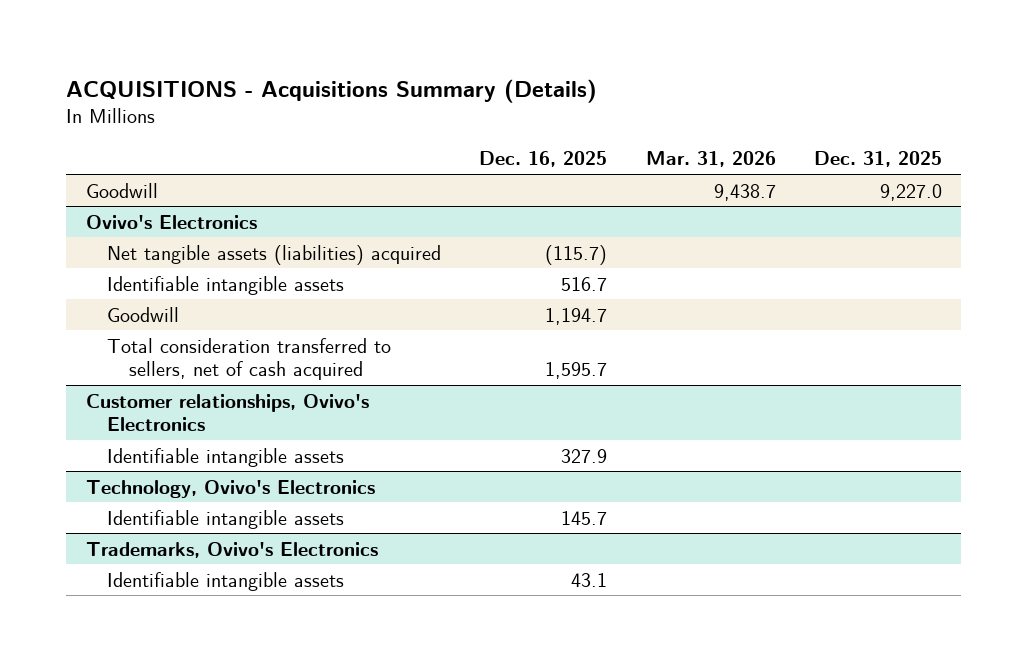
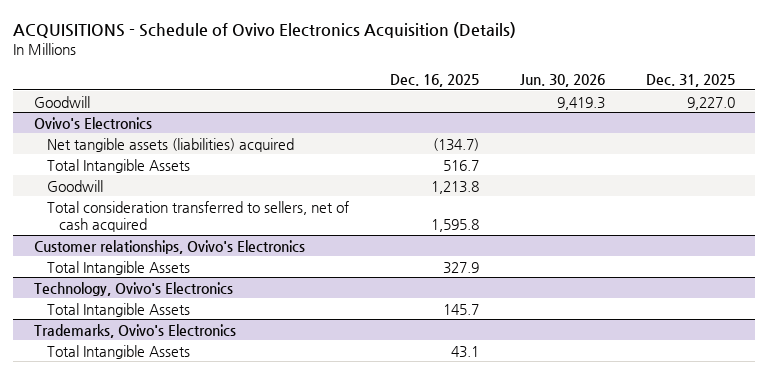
[66,78,598,103] ACQUISITIONS - Acquisitions Summary (Details) -> [13,22,517,39] ACQUISITIONS - Schedule of Ovivo Electronics Acquisition (Details)
[645,151,776,168] Mar. 31, 2026 -> none
none -> [519,73,605,87] Jun. 30, 2026
[545,244,608,265] (115.7) -> [432,137,479,151] (134.7)
[107,275,345,295] Identifiable intangible assets -> [46,158,190,173] Total Intangible Assets
[545,307,608,325] 1,194.7 -> [430,180,479,194] 1,213.8
[545,362,608,380] 1,595.7 -> [430,219,479,233] 1,595.8
[107,447,345,467] Identifiable intangible assets -> [46,260,190,275] Total Intangible Assets
[107,509,345,529] Identifiable intangible assets -> [46,302,190,317] Total Intangible Assets
[107,571,345,591] Identifiable intangible assets -> [46,344,190,359] Total Intangible Assets

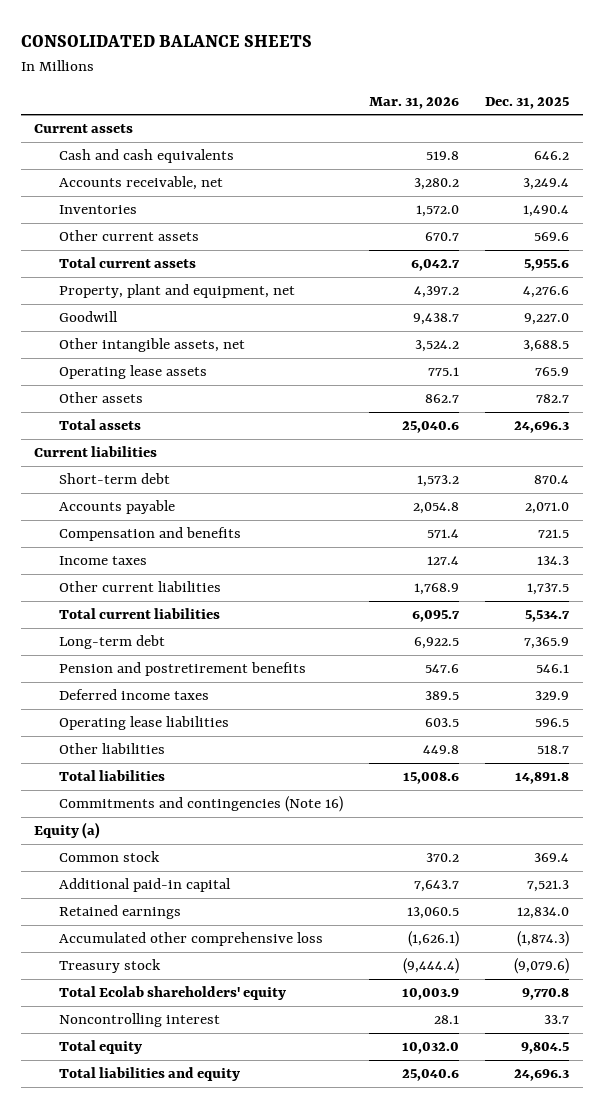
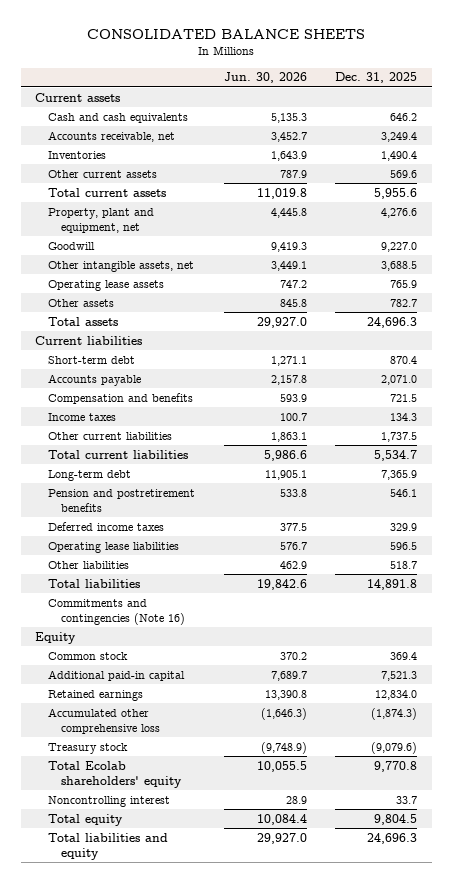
[369,96,460,109] Mar. 31, 2026 -> none
none -> [223,72,307,84] Jun. 30, 2026
[34,822,101,840] Equity (a) -> [34,631,76,644] Equity

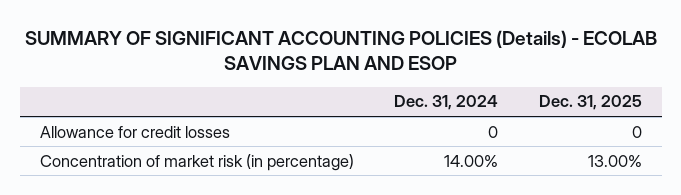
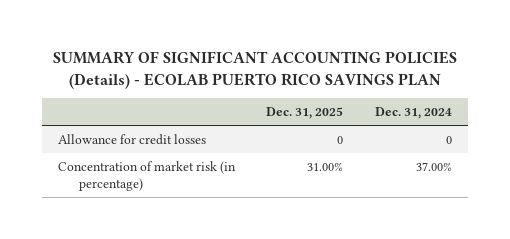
[24,30,657,71] SUMMARY OF SIGNIFICANT ACCOUNTING POLICIES (Details) - ECOLAB SAVINGS PLAN AND ESOP -> [52,51,457,89] SUMMARY OF SIGNIFICANT ACCOUNTING POLICIES (Details) - ECOLAB PUERTO RICO SAVINGS PLAN
[444,154,499,167] 14.00% -> [415,161,452,171] 37.00%
[587,154,642,167] 13.00% -> [307,161,344,171] 31.00%

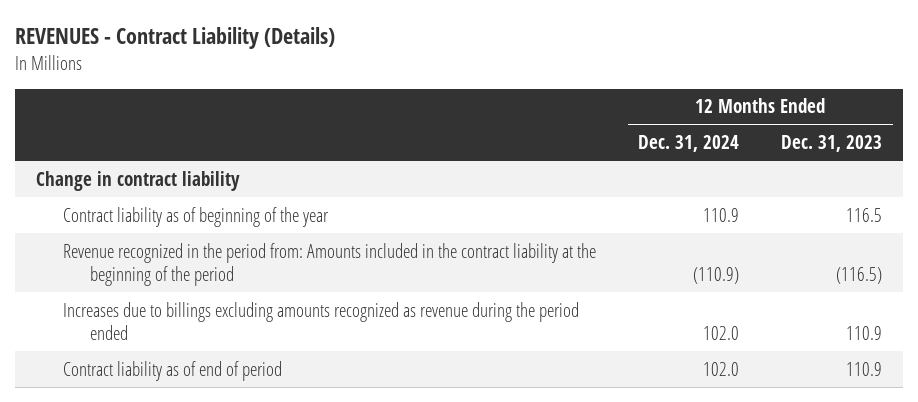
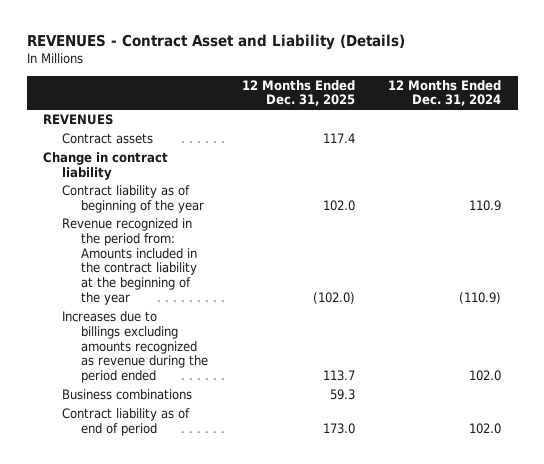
[15,27,336,50] REVENUES - Contract Liability (Details) -> [26,34,405,51] REVENUES - Contract Asset and Liability (Details)
[781,134,883,152] Dec. 31, 2023 -> none
none -> [241,79,355,107] 12 Months Ended Dec. 31, 2025
none -> [43,113,114,125] REVENUES
none -> [62,132,154,144] Contract assets
[63,242,597,287] Revenue recognized in the period from: Amounts included in the contract liability at the beginning of the period -> [62,217,198,306] Revenue recognized in the period from: Amounts included in the contract liability at the beginning of the year
none -> [62,388,193,400] Business combinations

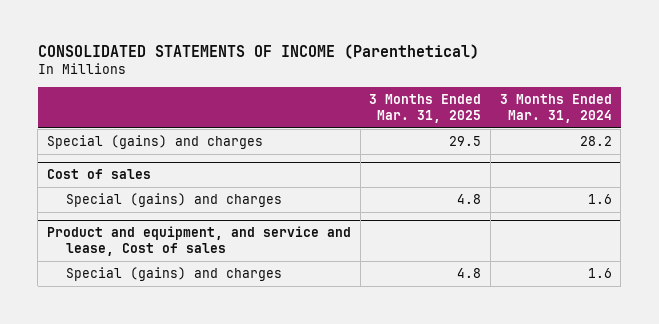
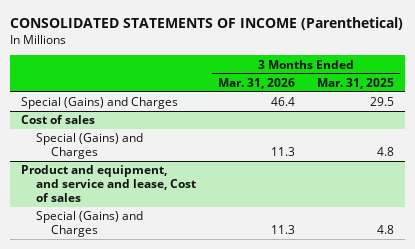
[499,93,612,123] 3 Months Ended Mar. 31, 2024 -> none
none -> [217,77,295,89] Mar. 31, 2026
[47,135,264,150] Special (gains) and charges -> [20,97,178,110] Special (Gains) and Charges
[65,193,282,208] Special (gains) and charges -> [35,133,143,160] Special (Gains) and Charges
[65,267,282,282] Special (gains) and charges -> [35,211,143,238] Special (Gains) and Charges

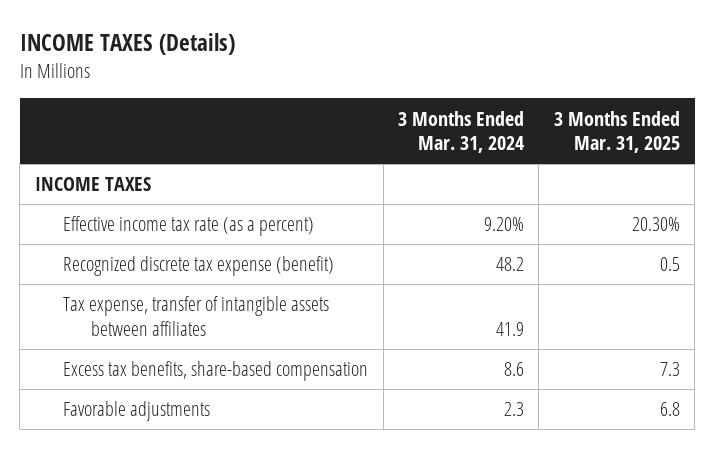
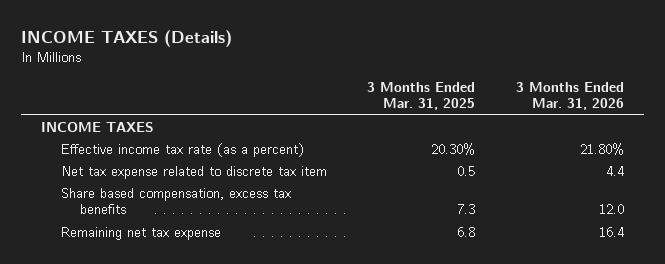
[398,110,525,154] 3 Months Ended Mar. 31, 2024 -> none
none -> [515,82,624,111] 3 Months Ended Mar. 31, 2026
[63,296,330,336] Tax expense, transfer of intangible assets between affiliates -> none
[63,256,335,277] Recognized discrete tax expense (benefit) -> [60,166,327,180] Net tax expense related to discrete tax item
[63,361,369,382] Excess tax benefits, share-based compensation -> [60,188,291,215] Share based compensation, excess tax benefits
[63,401,211,422] Favorable adjustments -> [60,227,221,241] Remaining net tax expense

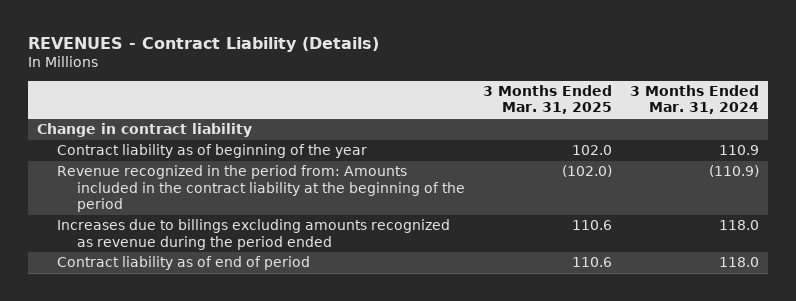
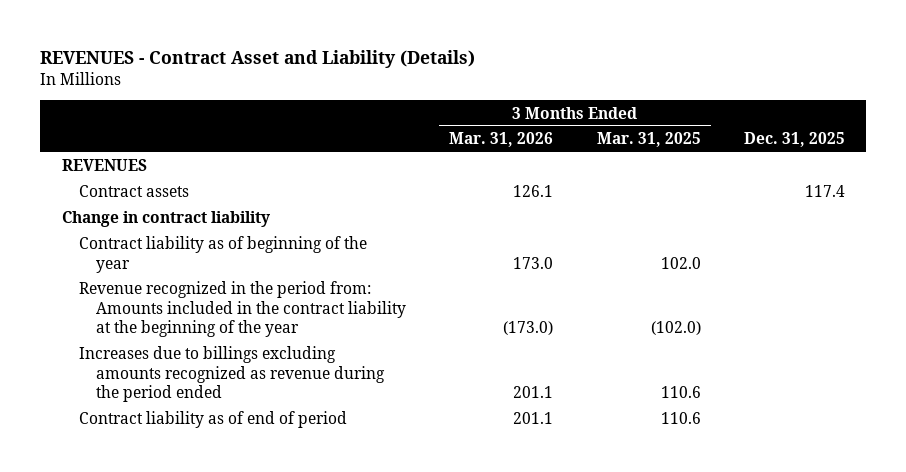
[28,37,380,53] REVENUES - Contract Liability (Details) -> [40,50,476,69] REVENUES - Contract Asset and Liability (Details)
[629,85,759,115] 3 Months Ended Mar. 31, 2024 -> none
none -> [449,132,554,148] Mar. 31, 2026
none -> [743,132,845,148] Dec. 31, 2025
none -> [61,159,147,172] REVENUES
none -> [79,185,190,198] Contract assets
[57,165,466,212] Revenue recognized in the period from: Amounts included in the contract liability at the beginning of the period -> [79,281,407,338] Revenue recognized in the period from: Amounts included in the contract liability at the beginning of the year

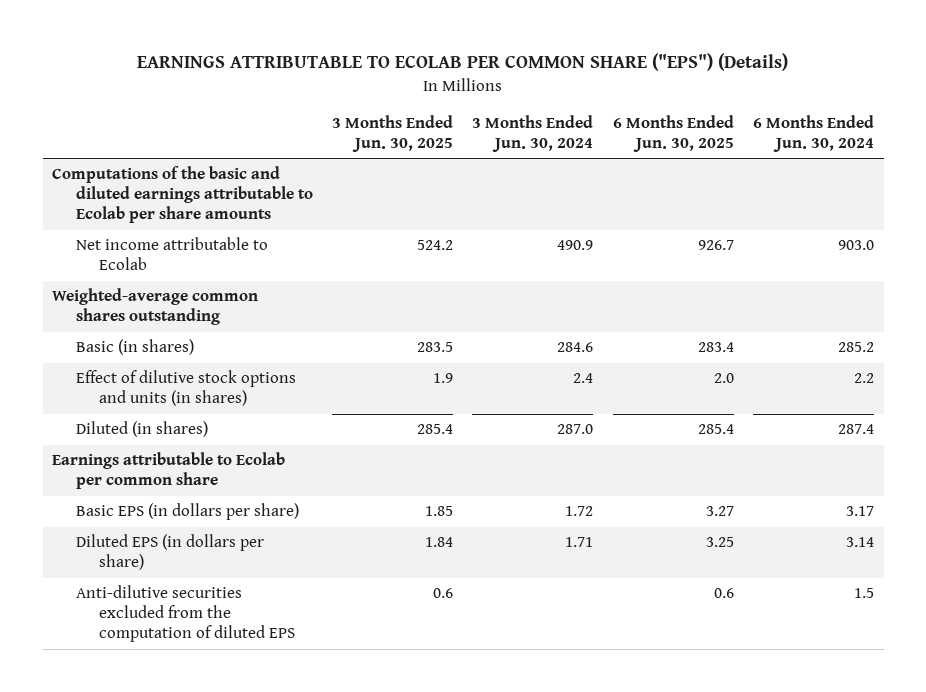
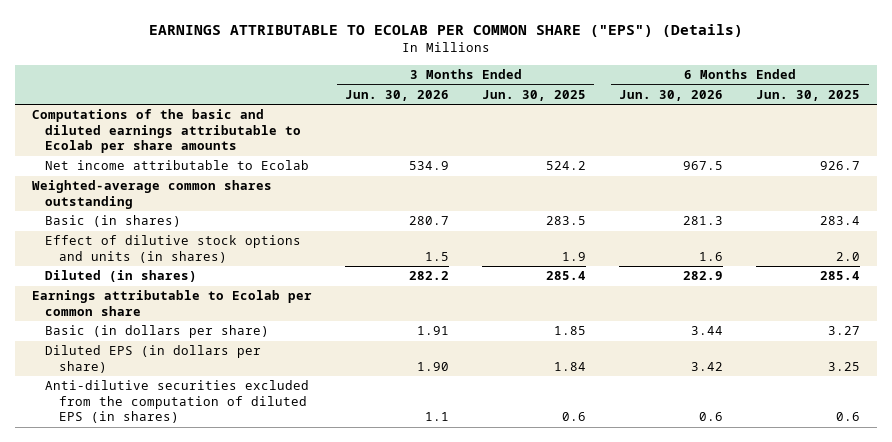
[472,114,594,152] 3 Months Ended Jun. 30, 2024 -> none
[752,114,874,152] 6 Months Ended Jun. 30, 2024 -> none
none -> [344,89,449,101] Jun. 30, 2026
none -> [619,89,724,101] Jun. 30, 2026
[75,503,299,521] Basic EPS (in dollars per share) -> [45,325,270,339] Basic (in dollars per share)
[75,585,296,643] Anti-dilutive securities excluded from the computation of diluted EPS -> [45,380,310,424] Anti-dilutive securities excluded from the computation of diluted EPS (in shares)

